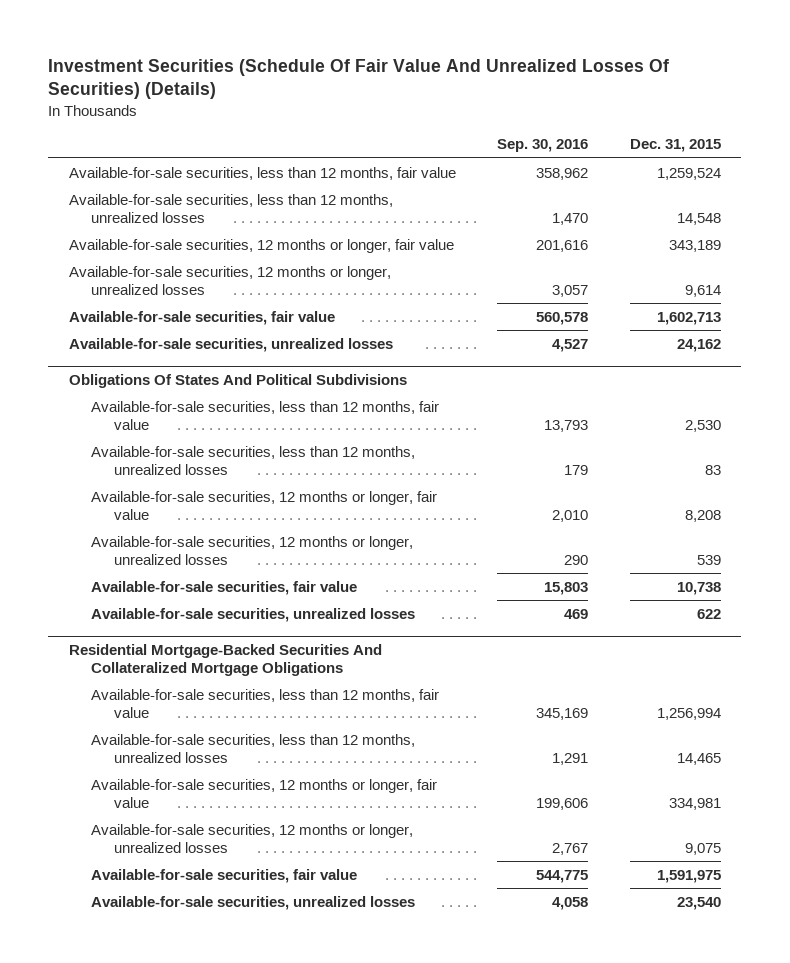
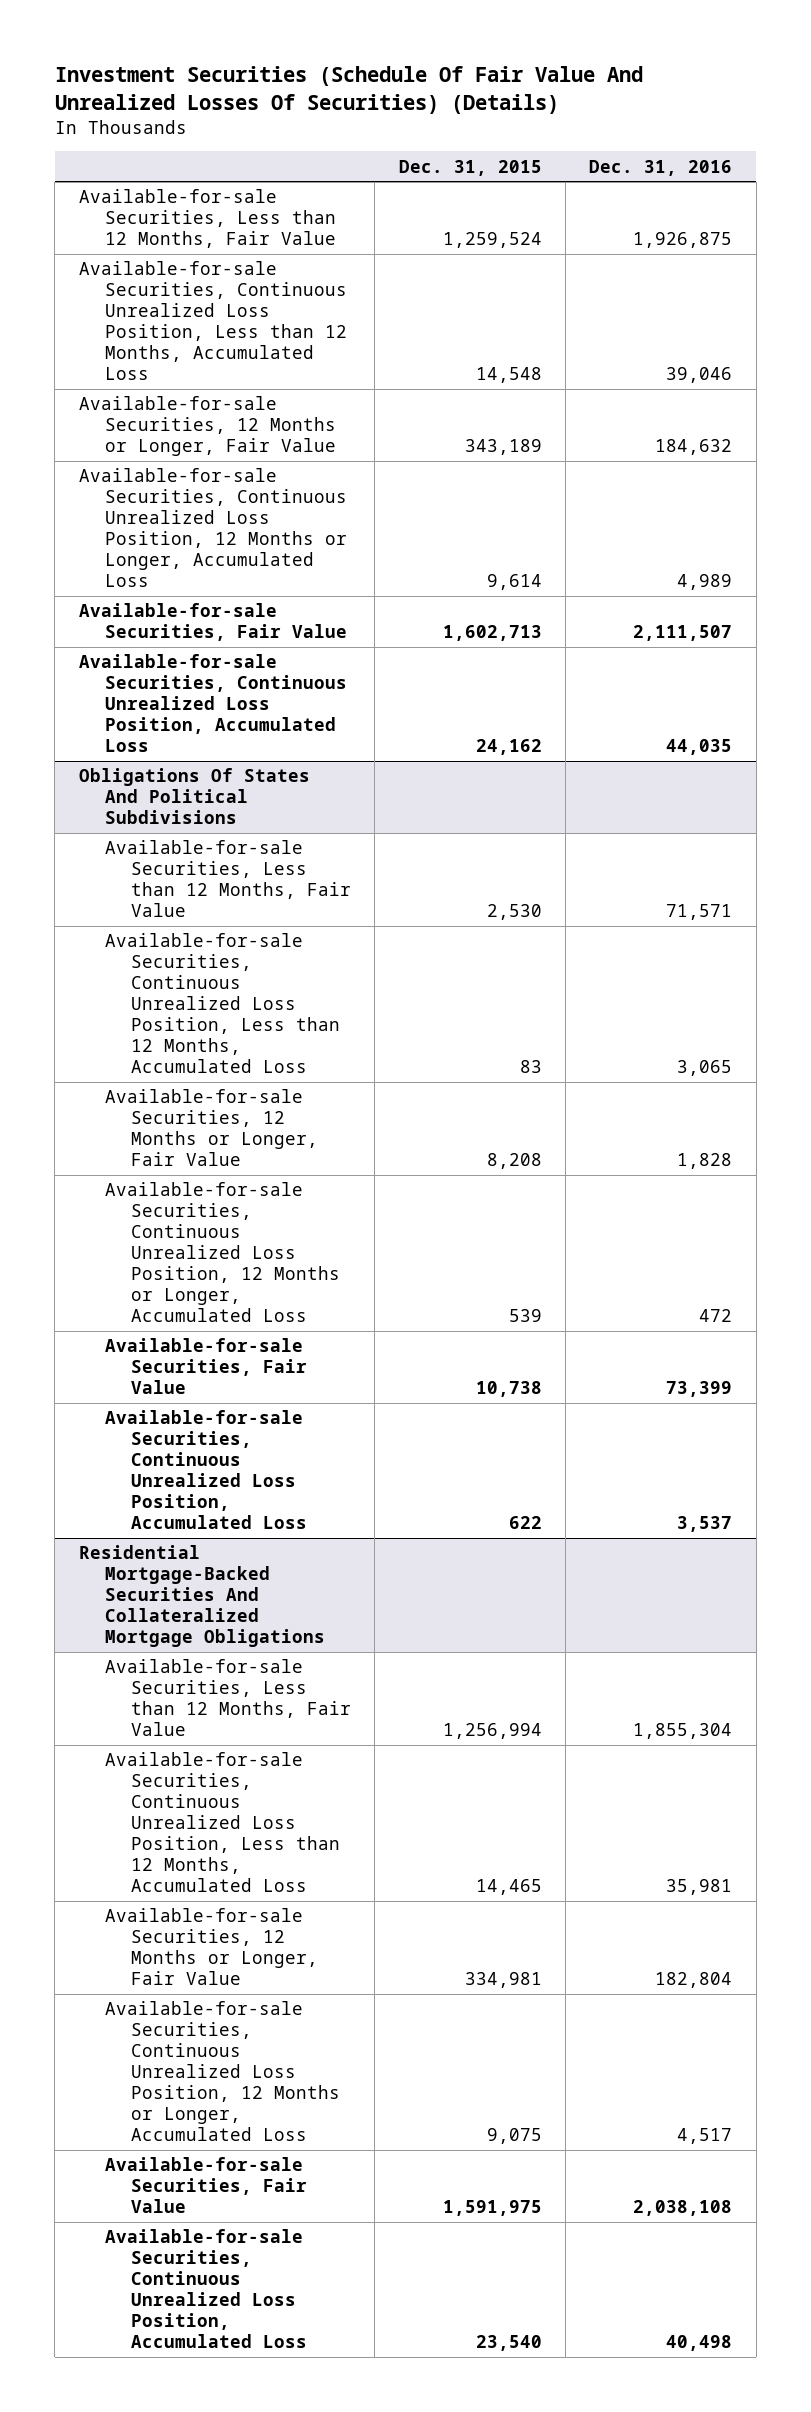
[497,139,589,153] Sep. 30, 2016 -> none
none -> [589,159,733,176] Dec. 31, 2016
[69,166,457,180] Available-for-sale securities, less than 12 months, fair value -> [78,189,336,249] Available-for-sale Securities, Less than 12 Months, Fair Value
[69,193,394,223] Available-for-sale securities, less than 12 months, unrealized losses -> [78,261,347,381] Available-for-sale Securities, Continuous Unrealized Loss Position, Less than 12 Months, Accumulated Loss
[69,238,455,253] Available-for-sale securities, 12 months or longer, fair value -> [78,396,336,457] Available-for-sale Securities, 12 Months or Longer, Fair Value
[69,265,392,295] Available-for-sale securities, 12 months or longer, unrealized losses -> [78,468,347,588] Available-for-sale Securities, Continuous Unrealized Loss Position, 12 Months or Longer, Accumulated Loss
[69,310,336,325] Available-for-sale securities, fair value -> [78,603,347,642] Available-for-sale Securities, Fair Value
[69,337,394,352] Available-for-sale securities, unrealized losses -> [78,654,347,753] Available-for-sale Securities, Continuous Unrealized Loss Position, Accumulated Loss
[91,400,440,430] Available-for-sale securities, less than 12 months, fair value -> [104,840,352,918] Available-for-sale Securities, Less than 12 Months, Fair Value
[91,445,416,475] Available-for-sale securities, less than 12 months, unrealized losses -> [104,933,341,1074] Available-for-sale Securities, Continuous Unrealized Loss Position, Less than 12 Months, Accumulated Loss
[91,490,438,520] Available-for-sale securities, 12 months or longer, fair value -> [104,1089,319,1167] Available-for-sale Securities, 12 Months or Longer, Fair Value
[91,535,414,565] Available-for-sale securities, 12 months or longer, unrealized losses -> [104,1182,341,1323] Available-for-sale Securities, Continuous Unrealized Loss Position, 12 Months or Longer, Accumulated Loss
[91,580,358,595] Available-for-sale securities, fair value -> [104,1338,308,1395] Available-for-sale Securities, Fair Value
[91,607,416,622] Available-for-sale securities, unrealized losses -> [104,1410,308,1530] Available-for-sale Securities, Continuous Unrealized Loss Position, Accumulated Loss
[91,688,440,718] Available-for-sale securities, less than 12 months, fair value -> [104,1659,352,1737] Available-for-sale Securities, Less than 12 Months, Fair Value
[91,733,416,763] Available-for-sale securities, less than 12 months, unrealized losses -> [104,1752,341,1893] Available-for-sale Securities, Continuous Unrealized Loss Position, Less than 12 Months, Accumulated Loss
[91,778,438,808] Available-for-sale securities, 12 months or longer, fair value -> [104,1908,319,1986] Available-for-sale Securities, 12 Months or Longer, Fair Value
[91,823,414,853] Available-for-sale securities, 12 months or longer, unrealized losses -> [104,2001,341,2142] Available-for-sale Securities, Continuous Unrealized Loss Position, 12 Months or Longer, Accumulated Loss
[91,868,358,883] Available-for-sale securities, fair value -> [104,2157,308,2214] Available-for-sale Securities, Fair Value
[91,895,416,910] Available-for-sale securities, unrealized losses -> [104,2229,308,2349] Available-for-sale Securities, Continuous Unrealized Loss Position, Accumulated Loss

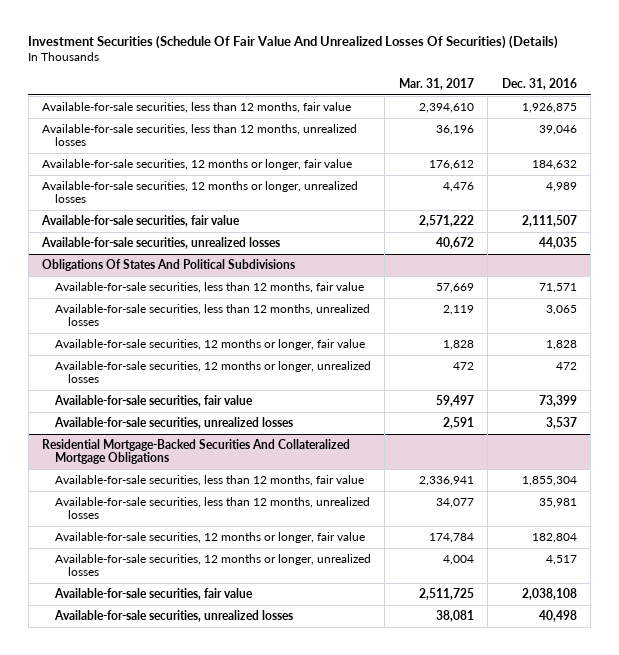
[398,159,542,176] Dec. 31, 2015 -> none
none -> [398,77,474,90] Mar. 31, 2017
[78,189,336,249] Available-for-sale Securities, Less than 12 Months, Fair Value -> [42,102,352,114] Available-for-sale securities, less than 12 months, fair value
[78,261,347,381] Available-for-sale Securities, Continuous Unrealized Loss Position, Less than 12 Months, Accumulated Loss -> [42,124,358,147] Available-for-sale securities, less than 12 months, unrealized losses
[78,396,336,457] Available-for-sale Securities, 12 Months or Longer, Fair Value -> [42,159,353,171] Available-for-sale securities, 12 months or longer, fair value
[78,468,347,588] Available-for-sale Securities, Continuous Unrealized Loss Position, 12 Months or Longer, Accumulated Loss -> [42,181,359,204] Available-for-sale securities, 12 months or longer, unrealized losses
[78,603,347,642] Available-for-sale Securities, Fair Value -> [41,215,241,228] Available-for-sale securities, fair value
[78,654,347,753] Available-for-sale Securities, Continuous Unrealized Loss Position, Accumulated Loss -> [41,237,281,250] Available-for-sale securities, unrealized losses
[104,840,352,918] Available-for-sale Securities, Less than 12 Months, Fair Value -> [54,282,364,294] Available-for-sale securities, less than 12 months, fair value
[104,933,341,1074] Available-for-sale Securities, Continuous Unrealized Loss Position, Less than 12 Months, Accumulated Loss -> [54,304,370,327] Available-for-sale securities, less than 12 months, unrealized losses
[104,1089,319,1167] Available-for-sale Securities, 12 Months or Longer, Fair Value -> [54,339,365,351] Available-for-sale securities, 12 months or longer, fair value
[104,1182,341,1323] Available-for-sale Securities, Continuous Unrealized Loss Position, 12 Months or Longer, Accumulated Loss -> [54,361,371,384] Available-for-sale securities, 12 months or longer, unrealized losses
[104,1338,308,1395] Available-for-sale Securities, Fair Value -> [53,395,253,408] Available-for-sale securities, fair value
[104,1410,308,1530] Available-for-sale Securities, Continuous Unrealized Loss Position, Accumulated Loss -> [53,417,293,430] Available-for-sale securities, unrealized losses
[104,1659,352,1737] Available-for-sale Securities, Less than 12 Months, Fair Value -> [54,475,364,487] Available-for-sale securities, less than 12 months, fair value
[104,1752,341,1893] Available-for-sale Securities, Continuous Unrealized Loss Position, Less than 12 Months, Accumulated Loss -> [54,497,370,520] Available-for-sale securities, less than 12 months, unrealized losses
[104,1908,319,1986] Available-for-sale Securities, 12 Months or Longer, Fair Value -> [54,532,365,544] Available-for-sale securities, 12 months or longer, fair value
[104,2001,341,2142] Available-for-sale Securities, Continuous Unrealized Loss Position, 12 Months or Longer, Accumulated Loss -> [54,554,371,577] Available-for-sale securities, 12 months or longer, unrealized losses
[104,2157,308,2214] Available-for-sale Securities, Fair Value -> [53,588,253,601] Available-for-sale securities, fair value
[104,2229,308,2349] Available-for-sale Securities, Continuous Unrealized Loss Position, Accumulated Loss -> [53,610,293,623] Available-for-sale securities, unrealized losses

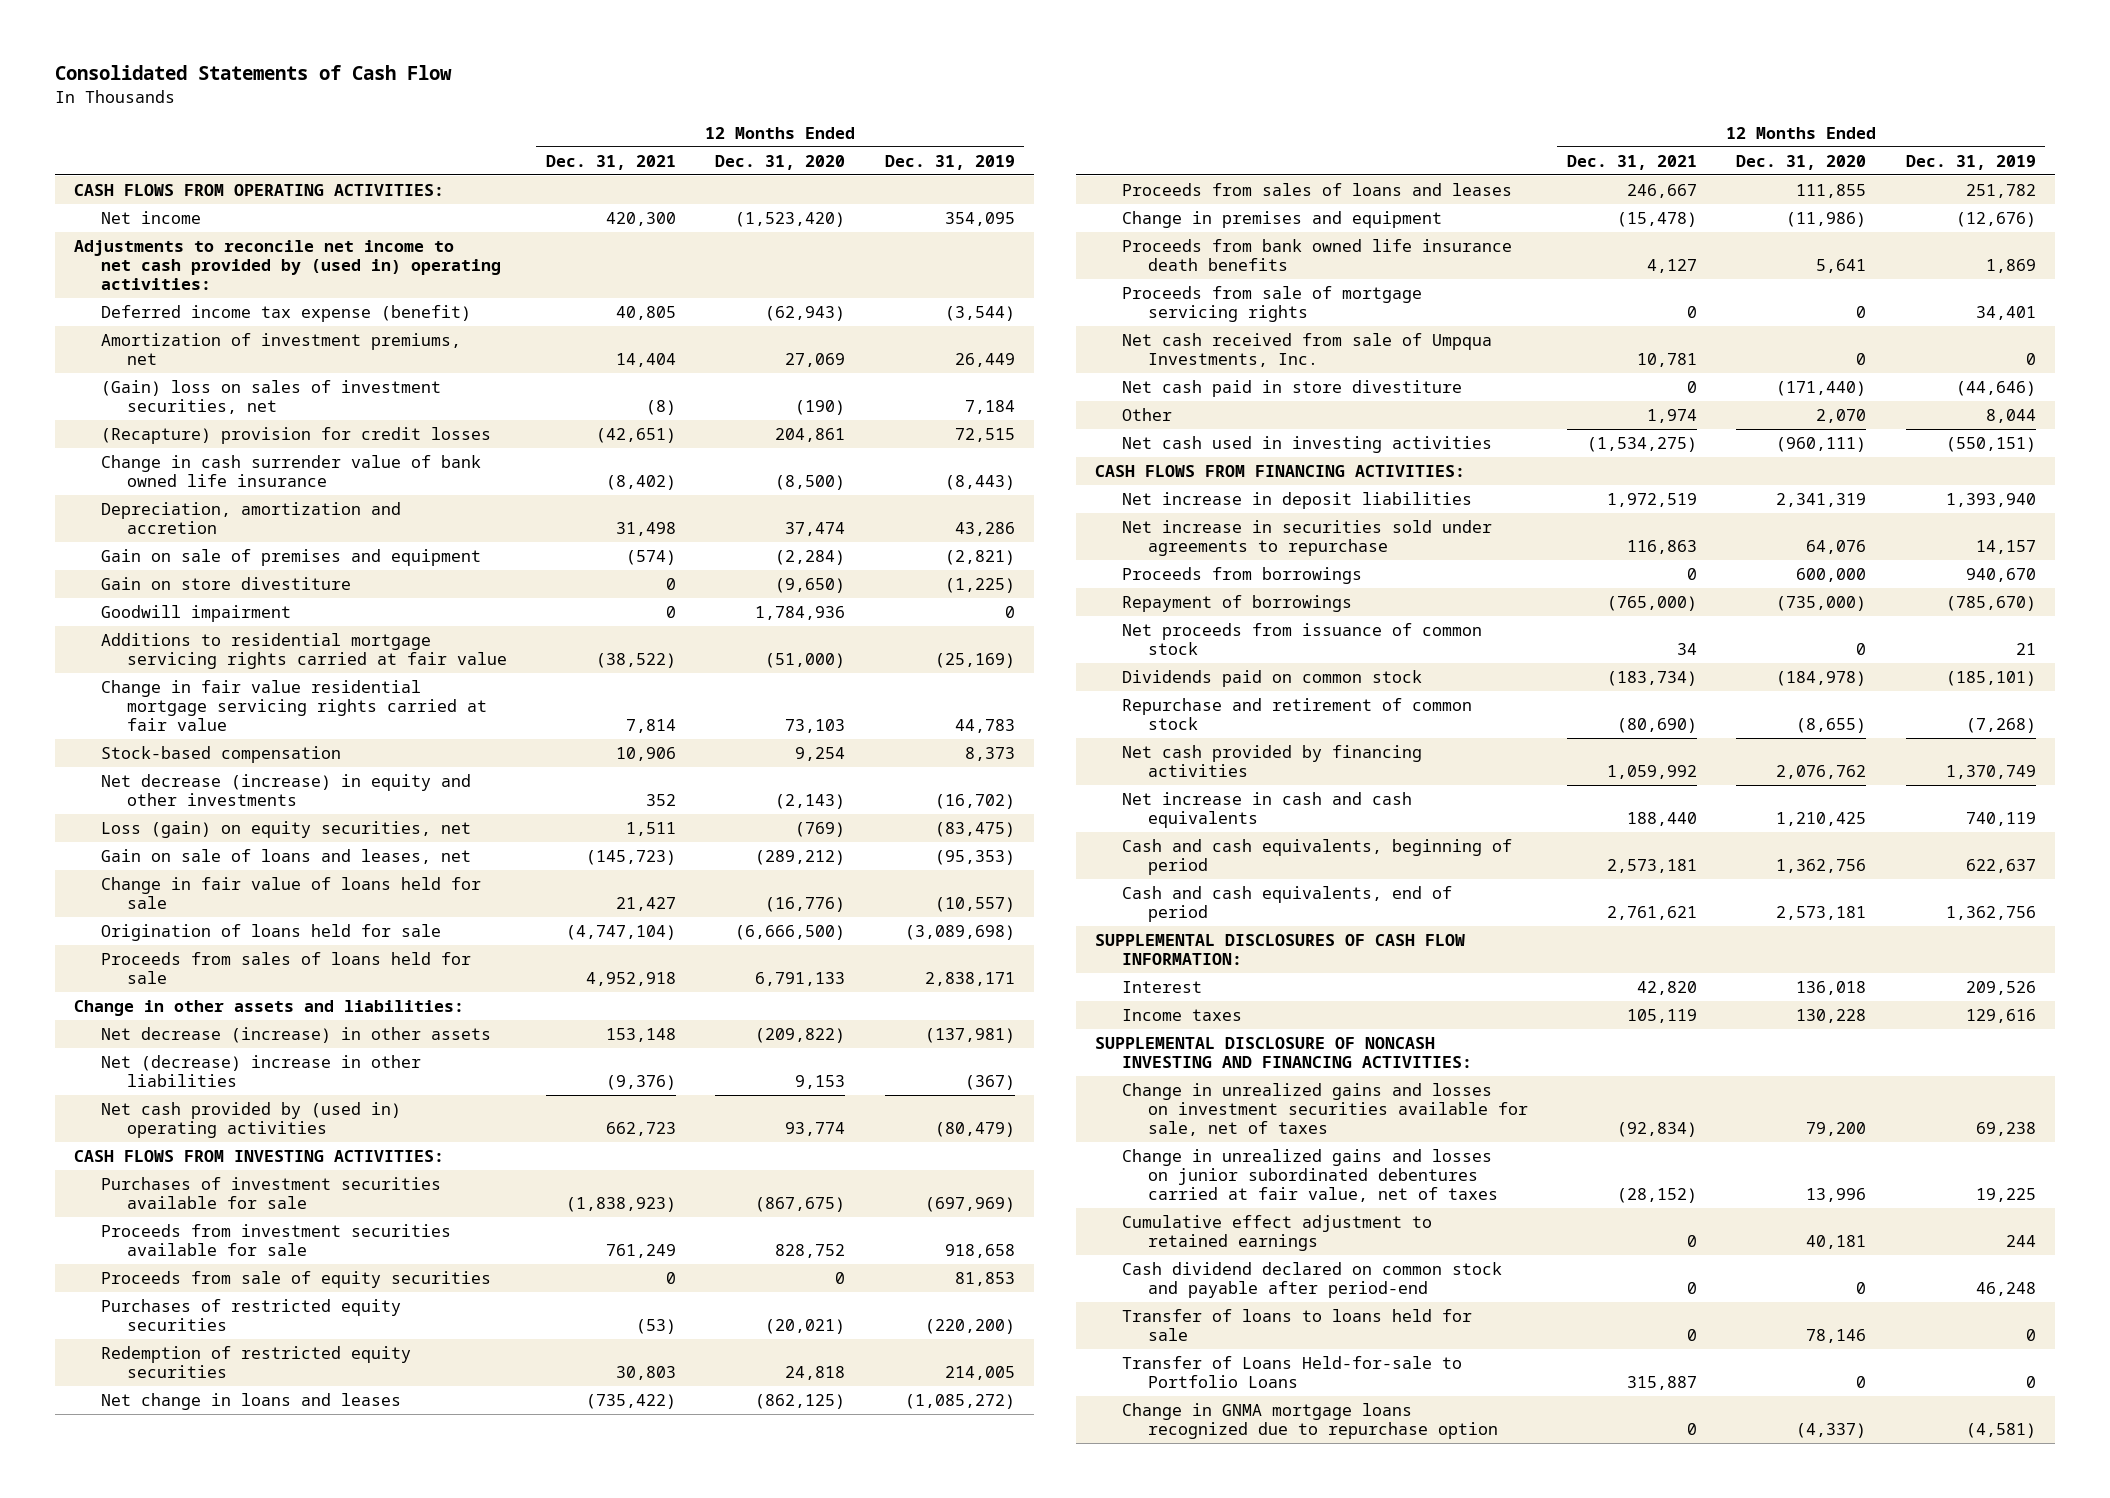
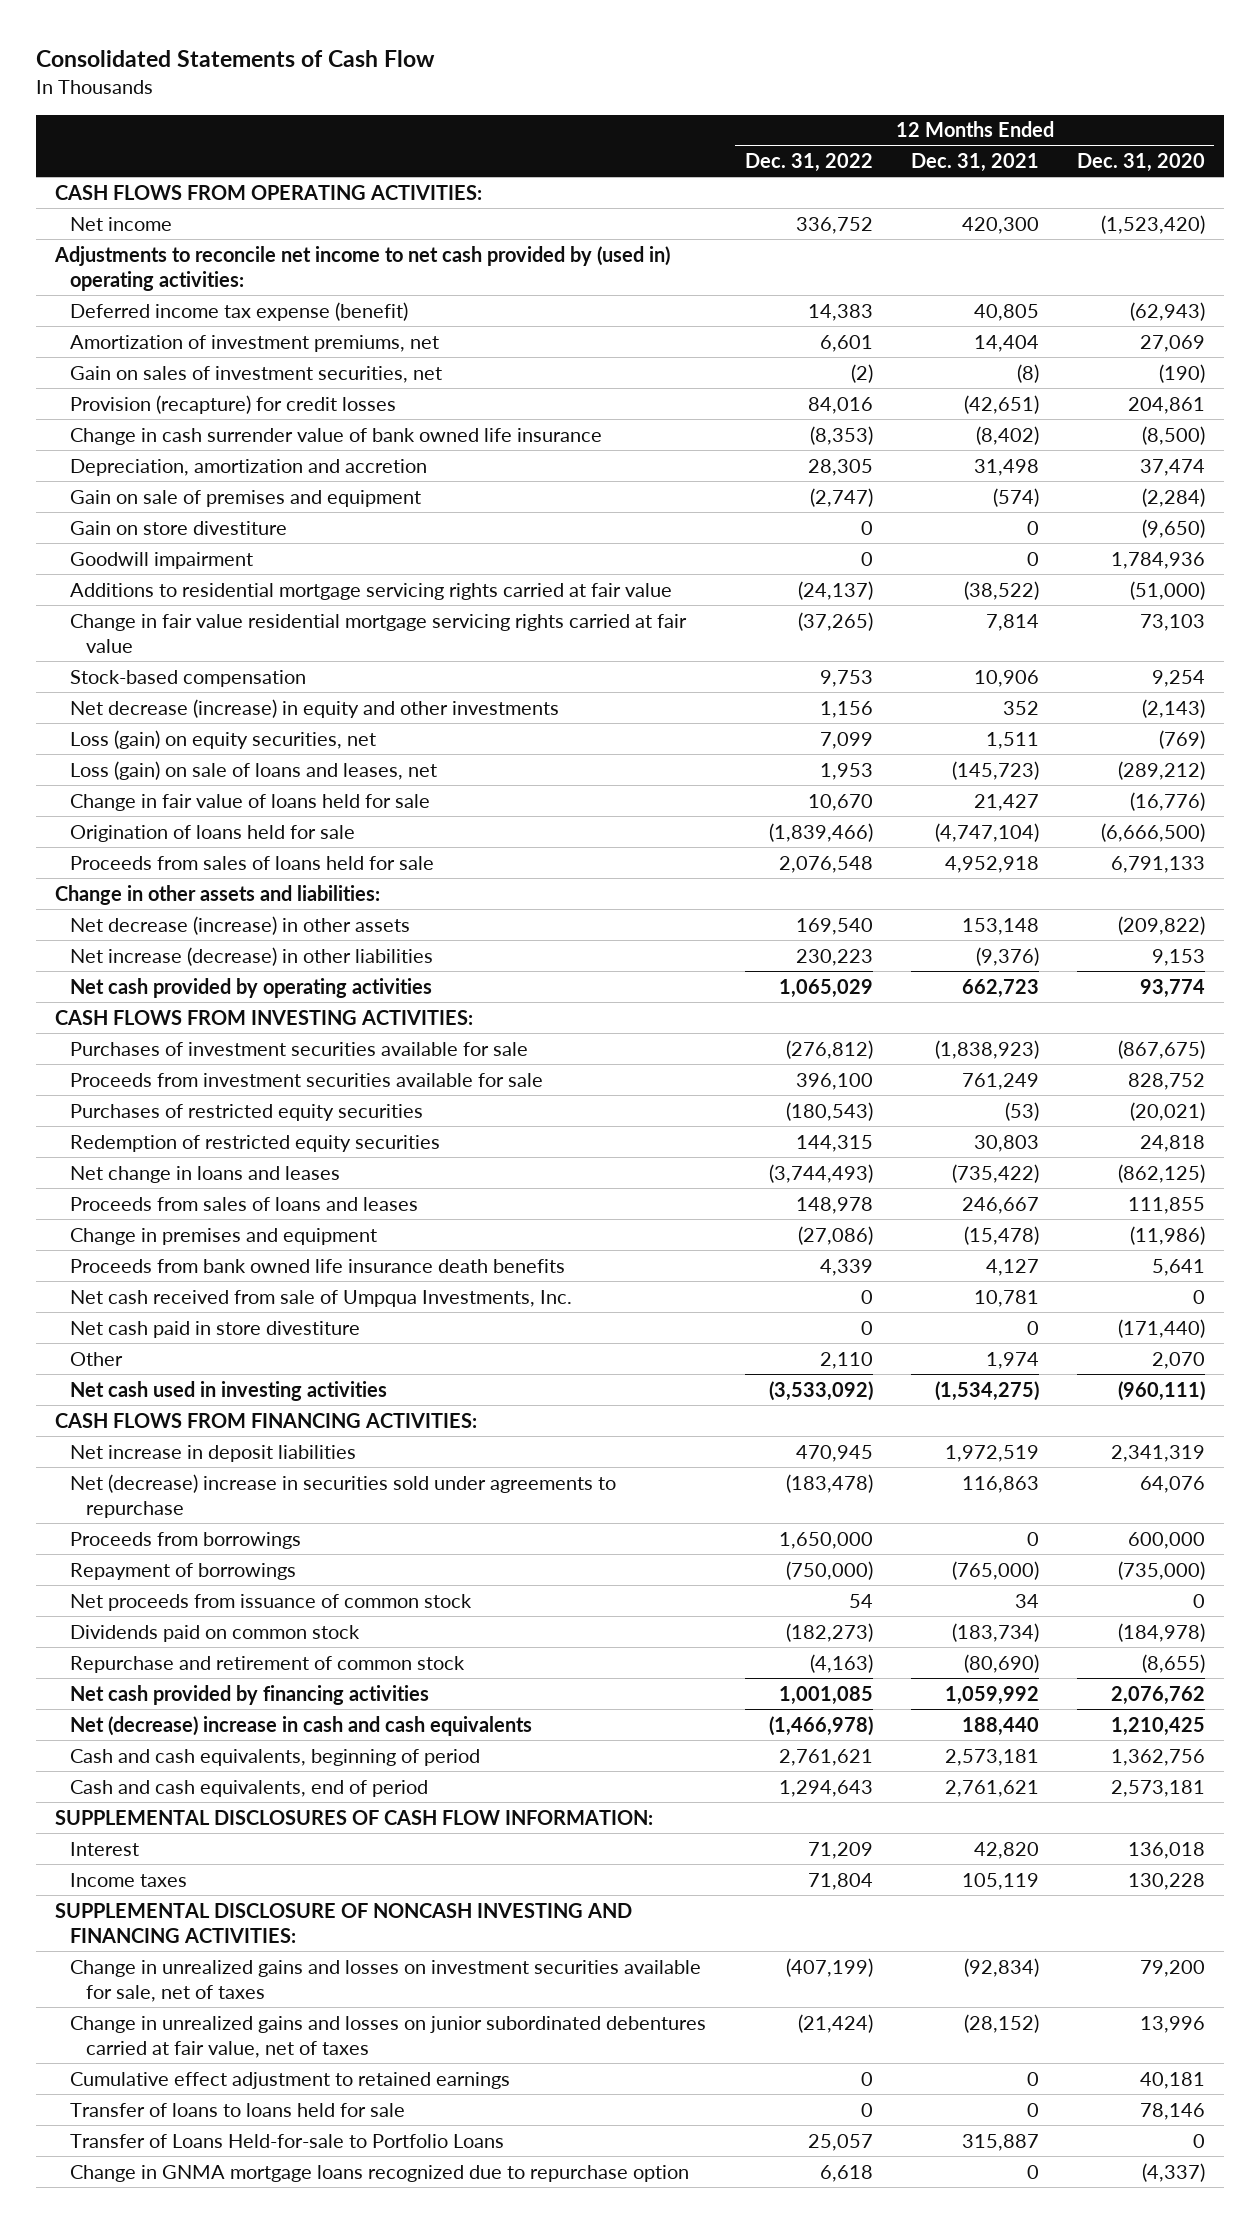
[884,154,1015,170] Dec. 31, 2019 -> none
none -> [744,153,873,173] Dec. 31, 2022
[100,379,441,415] (Gain) loss on sales of investment securities, net -> [70,365,443,383] Gain on sales of investment securities, net
[100,426,491,444] (Recapture) provision for credit losses -> [70,394,397,414] Provision (recapture) for credit losses
[100,848,471,864] Gain on sale of loans and leases, net -> [70,760,438,780] Loss (gain) on sale of loans and leases, net
[100,1054,421,1088] Net (decrease) increase in other liabilities -> [70,946,434,966] Net increase (decrease) in other liabilities
[100,1101,401,1139] Net cash provided by (used in) operating activities -> [70,977,433,998] Net cash provided by operating activities
[100,1270,491,1288] Proceeds from sale of equity securities -> none
[1121,285,1422,323] Proceeds from sale of mortgage servicing rights -> none
[1121,519,1492,557] Net increase in securities sold under agreements to repurchase -> [70,1473,617,1518] Net (decrease) increase in securities sold under agreements to repurchase
[1121,791,1412,829] Net increase in cash and cash equivalents -> [70,1715,533,1736] Net (decrease) increase in cash and cash equivalents
[1121,1261,1502,1299] Cash dividend declared on common stock and payable after period-end -> none

